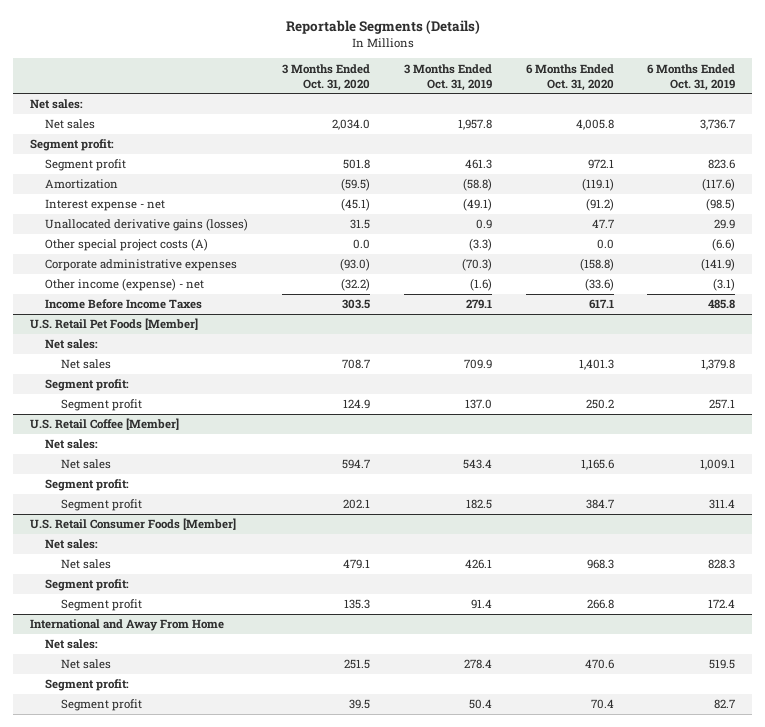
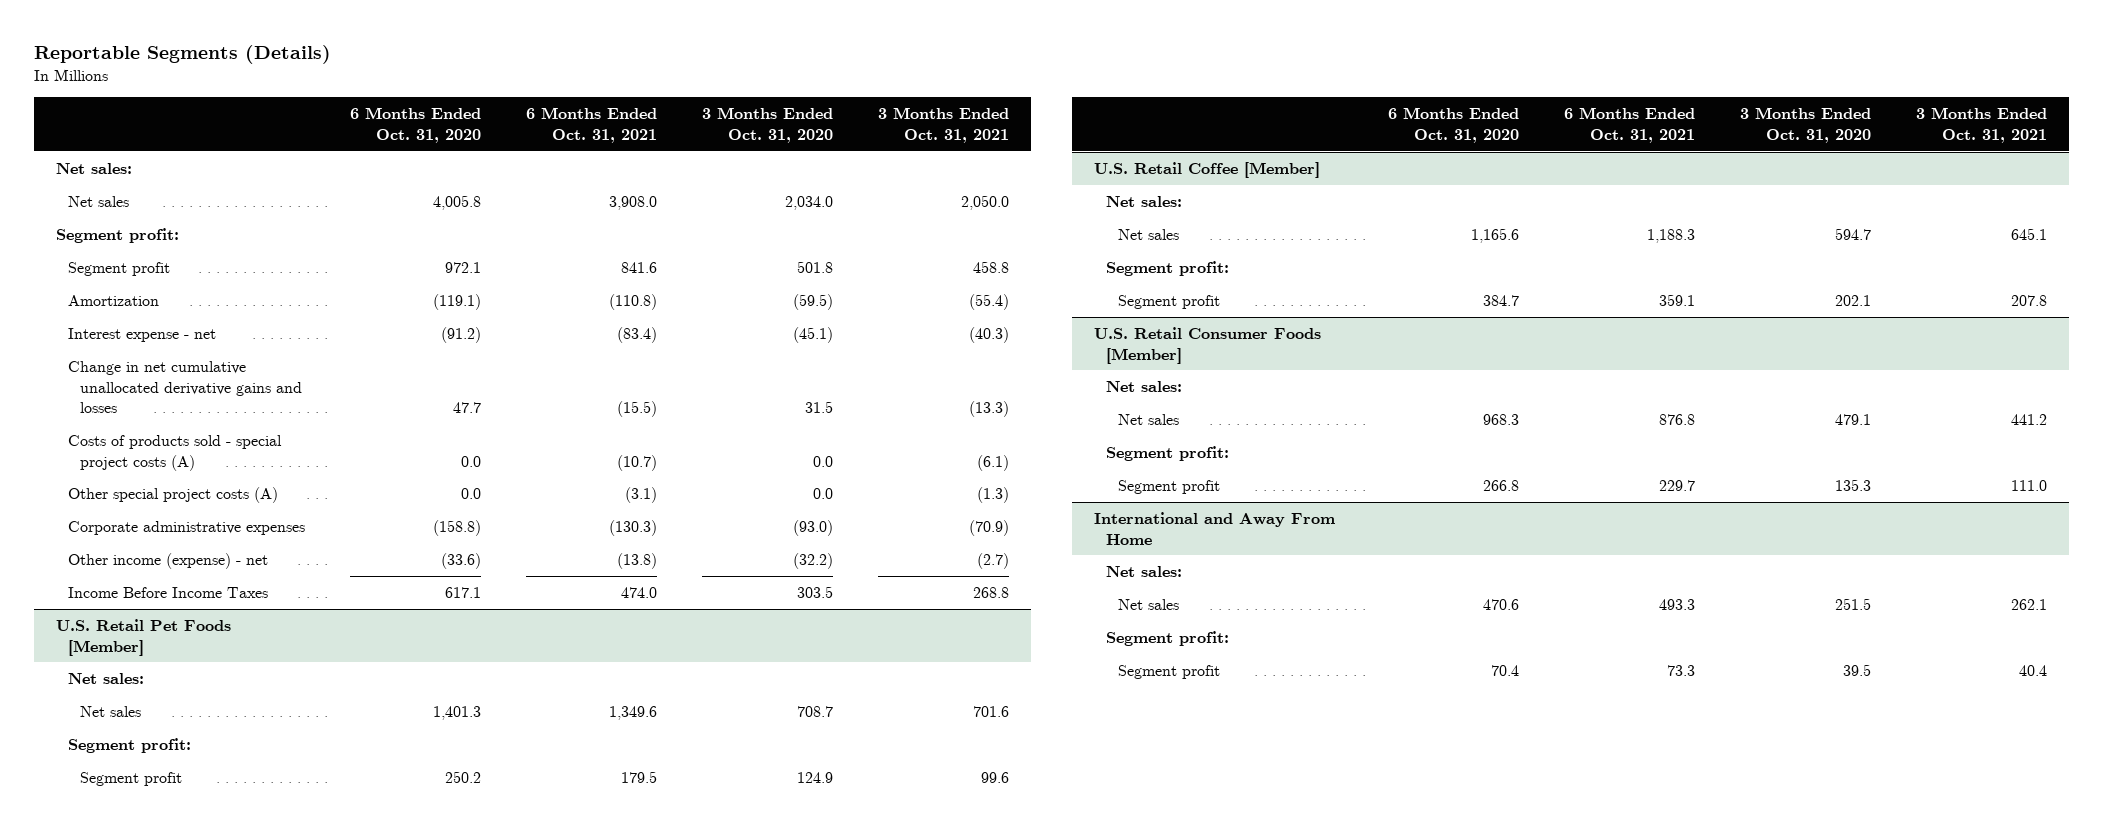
[403,63,492,91] 3 Months Ended Oct. 31, 2019 -> none
[647,63,736,91] 6 Months Ended Oct. 31, 2019 -> none
none -> [525,107,657,143] 6 Months Ended Oct. 31, 2021
none -> [877,107,1009,143] 3 Months Ended Oct. 31, 2021
[45,218,249,232] Unallocated derivative gains (losses) -> [68,360,302,414] Change in net cumulative unallocated derivative gains and losses
none -> [68,434,283,471] Costs of products sold - special project costs (A)

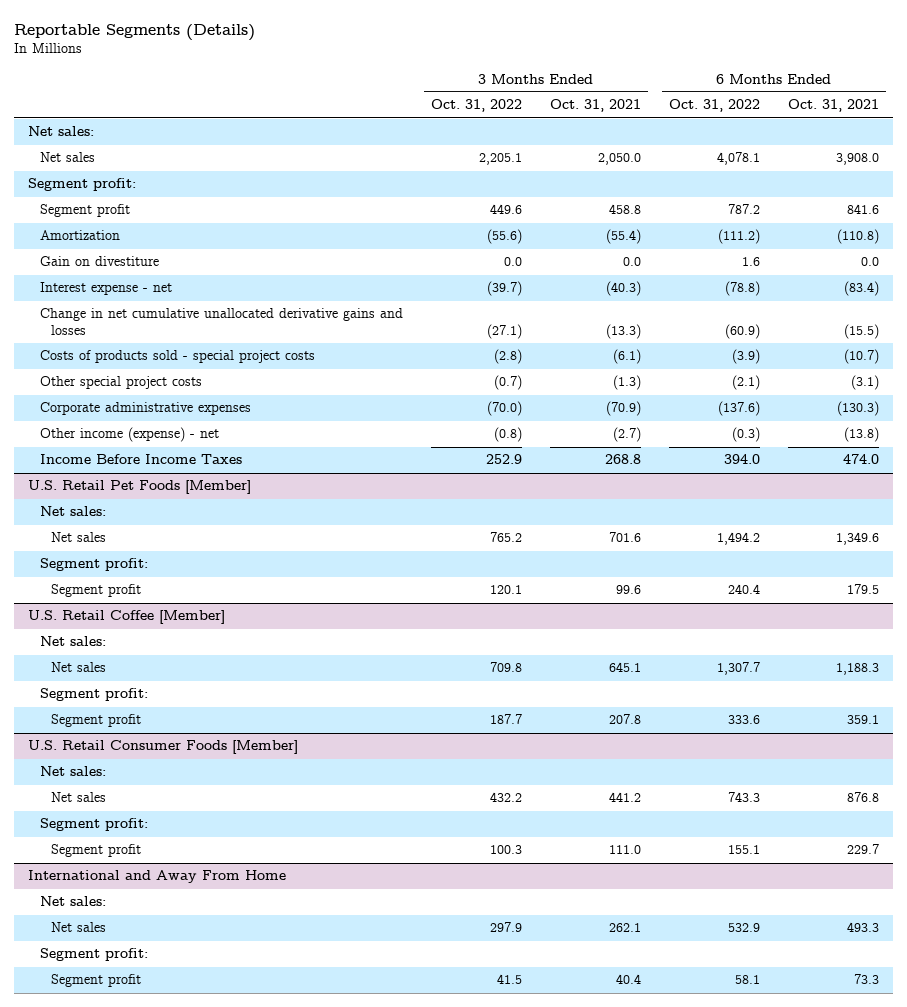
[350,107,482,143] 6 Months Ended Oct. 31, 2020 -> none
[701,107,833,143] 3 Months Ended Oct. 31, 2020 -> none
none -> [430,99,522,113] Oct. 31, 2022
none -> [668,99,760,113] Oct. 31, 2022
none -> [39,256,159,267] Gain on divestiture
[68,434,283,471] Costs of products sold - special project costs (A) -> [39,350,315,364] Costs of products sold - special project costs
[68,486,279,503] Other special project costs (A) -> [39,376,202,390] Other special project costs

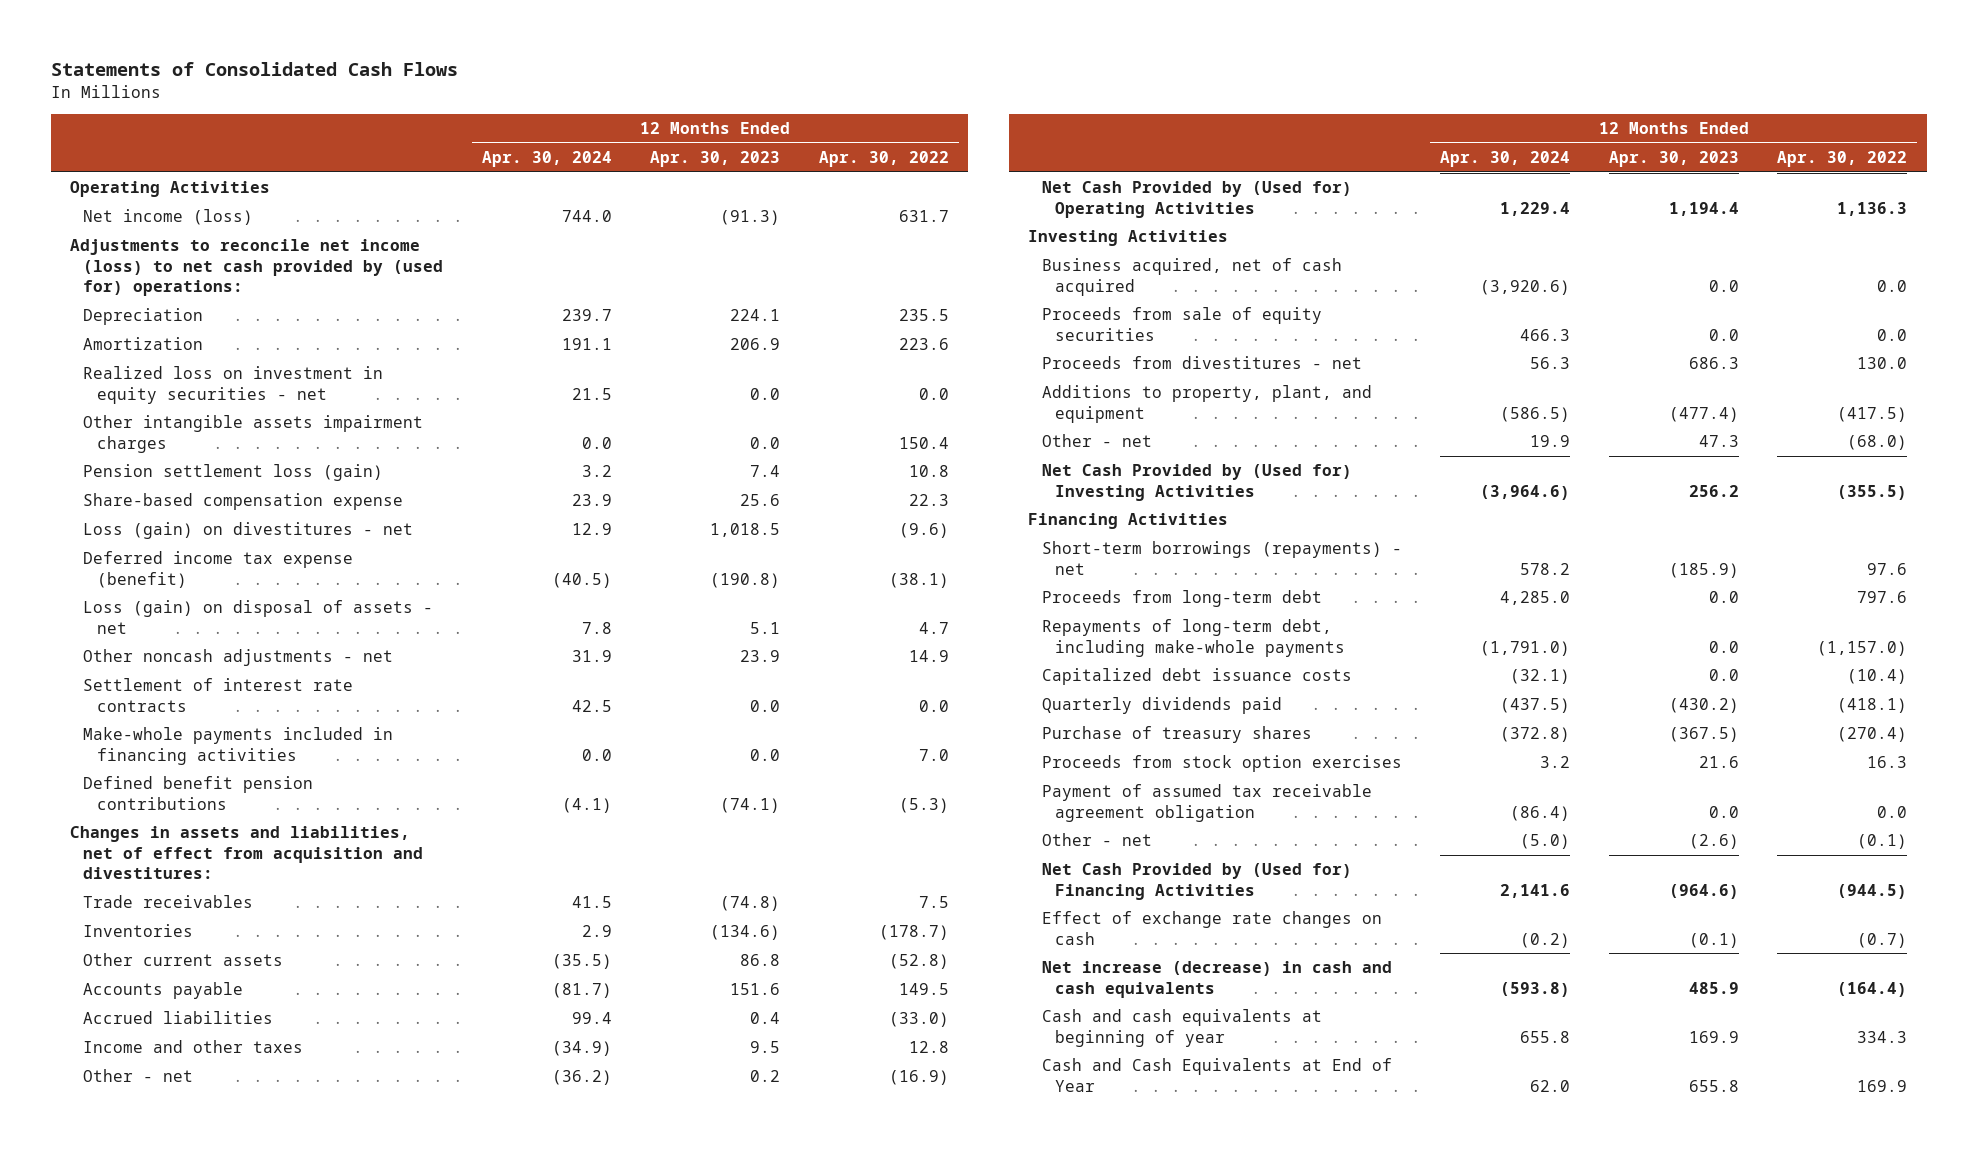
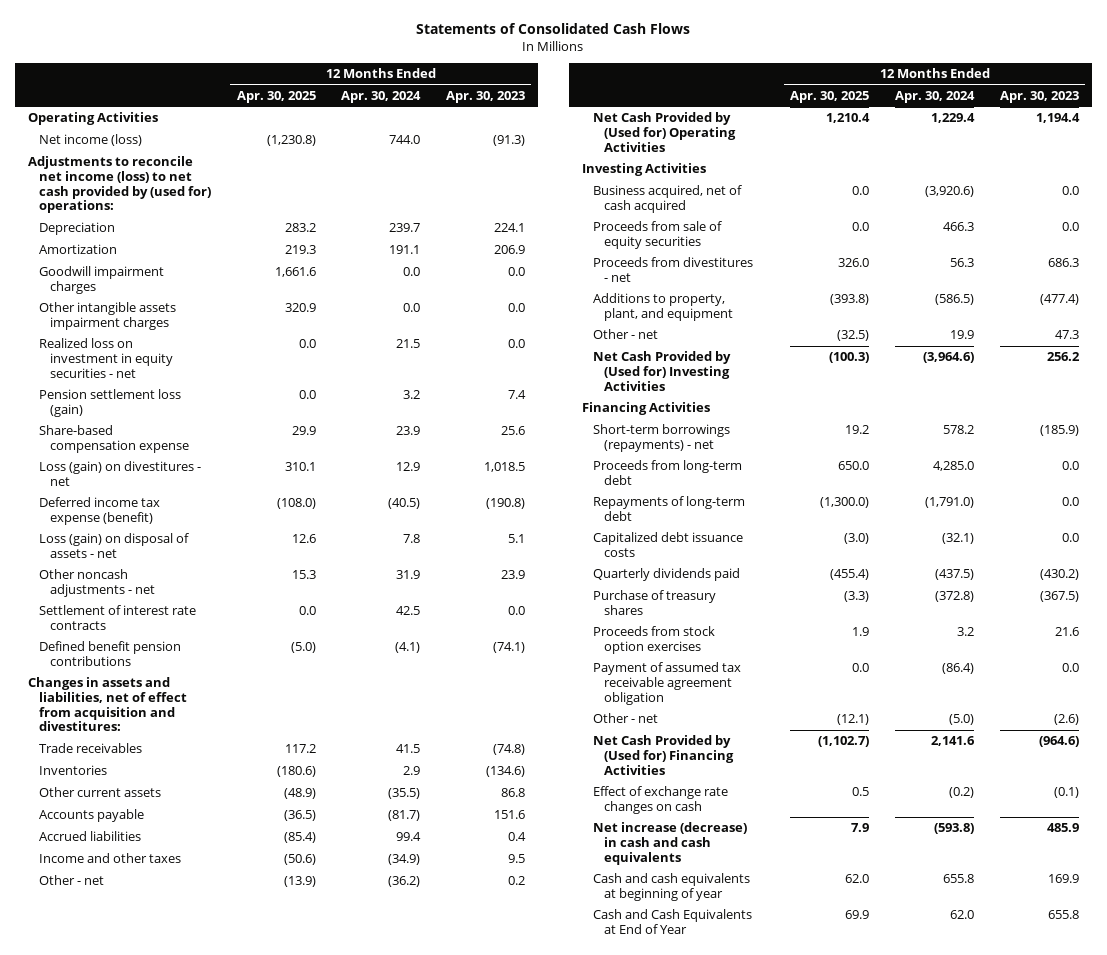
[819,151,950,168] Apr. 30, 2022 -> none
none -> [236,90,316,103] Apr. 30, 2025
none -> [38,266,164,294] Goodwill impairment charges
[83,366,384,404] Realized loss on investment in equity securities - net -> [38,338,173,378] Realized loss on investment in equity securities - net
[83,727,394,765] Make-whole payments included in financing activities -> none
[1041,619,1345,657] Repayments of long-term debt, including make-whole payments -> [592,496,745,521] Repayments of long-term debt

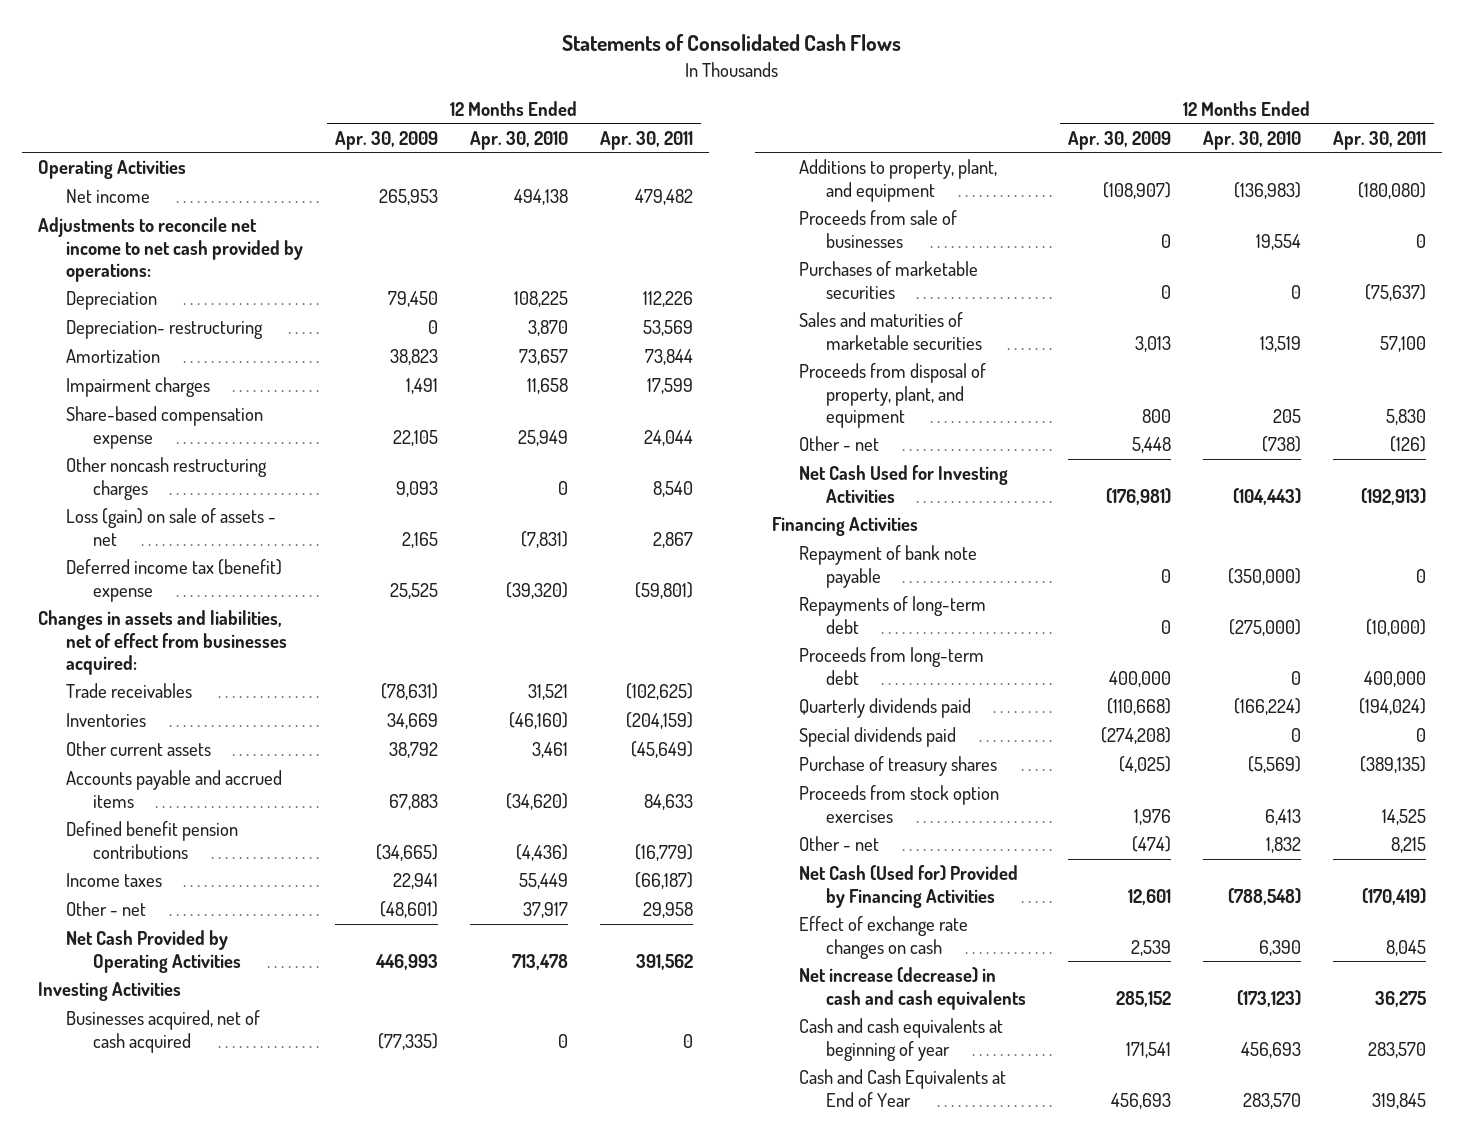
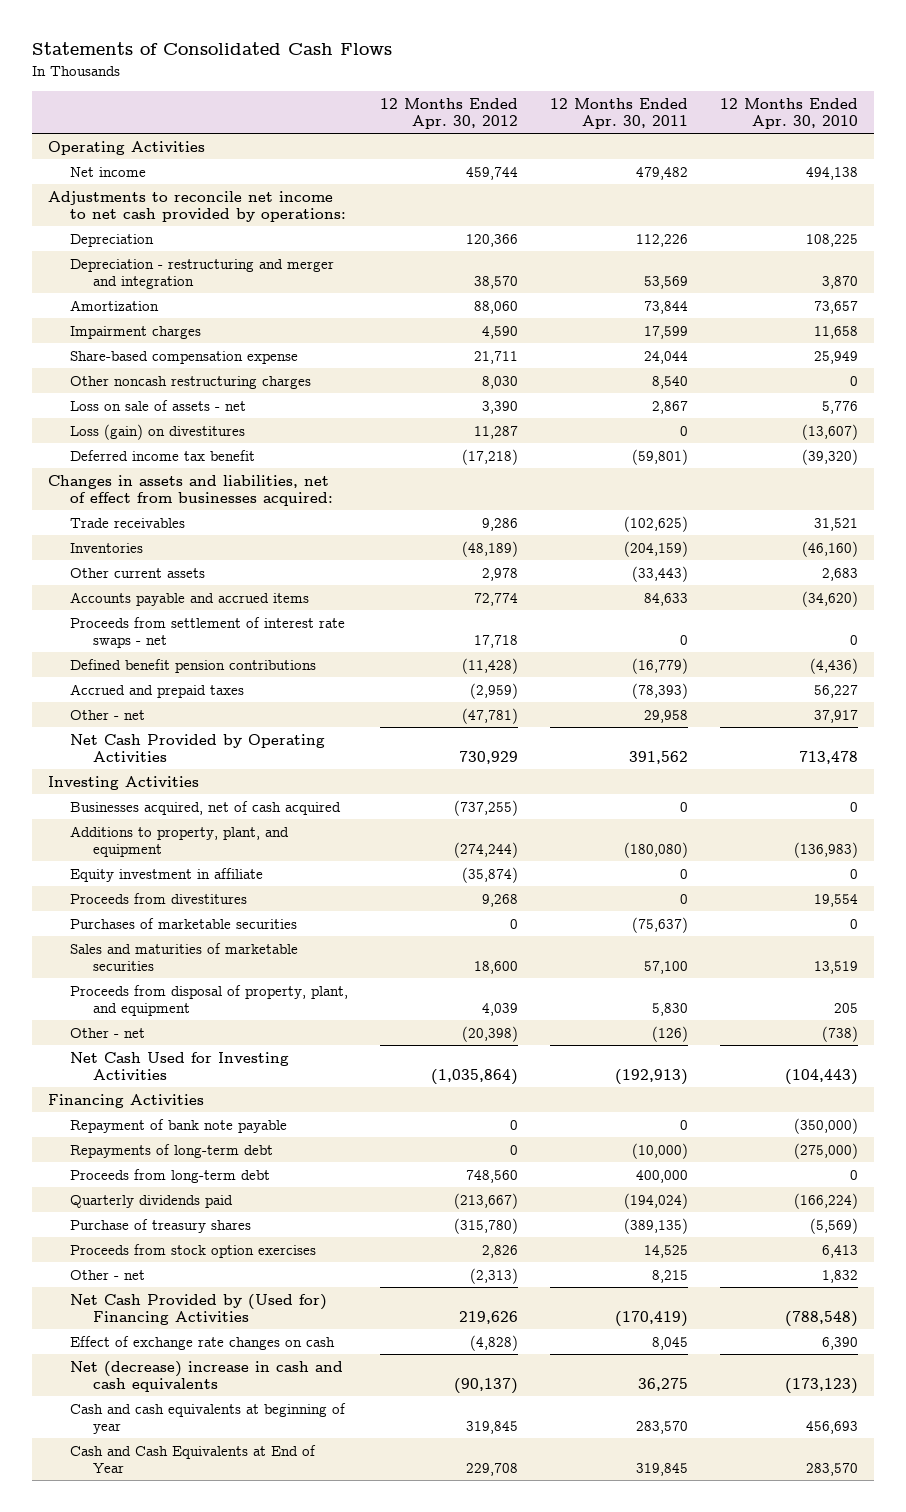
[334,130,438,150] Apr. 30, 2009 -> none
none -> [380,97,519,130] 12 Months Ended Apr. 30, 2012
[65,320,263,340] Depreciation- restructuring -> [70,258,335,290] Depreciation - restructuring and merger and integration
[65,508,276,546] Loss (gain) on sale of assets - net -> [70,399,247,411] Loss on sale of assets - net
[520,530,568,548] (7,831) -> [821,400,858,414] 5,776
none -> [70,423,246,440] Loss (gain) on divestitures
[65,559,282,602] Deferred income tax (benefit) expense -> [70,449,256,461] Deferred income tax benefit
[531,742,568,759] 3,461 -> [821,567,858,581] 2,683
[630,741,693,759] (45,649) -> [632,565,689,582] (33,443)
none -> [70,616,346,649] Proceeds from settlement of interest rate swaps - net
[65,873,162,888] Income taxes -> none
none -> [70,683,245,698] Accrued and prepaid taxes
none -> [70,867,264,882] Equity investment in affiliate
[798,210,957,248] Proceeds from sale of businesses -> [70,892,248,904] Proceeds from divestitures
[798,727,956,748] Special dividends paid -> none
[798,865,1018,908] Net Cash (Used for) Provided by Financing Activities -> [70,1293,328,1326] Net Cash Provided by (Used for) Financing Activities
[798,967,1026,1010] Net increase (decrease) in cash and cash equivalents -> [70,1360,344,1393] Net (decrease) increase in cash and cash equivalents

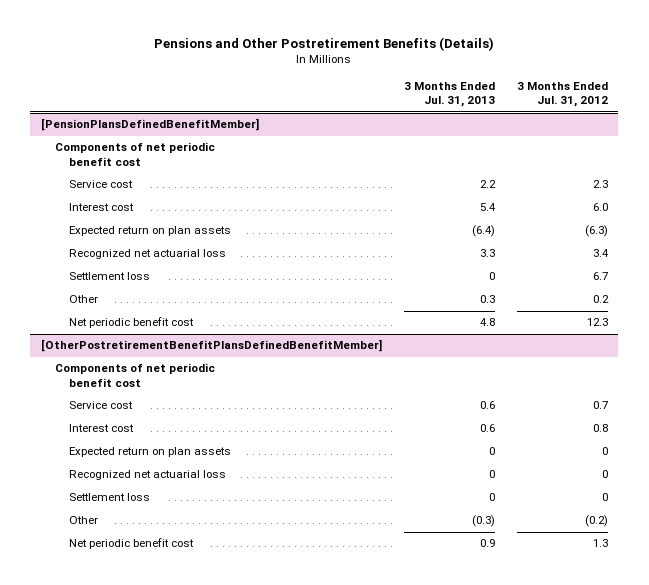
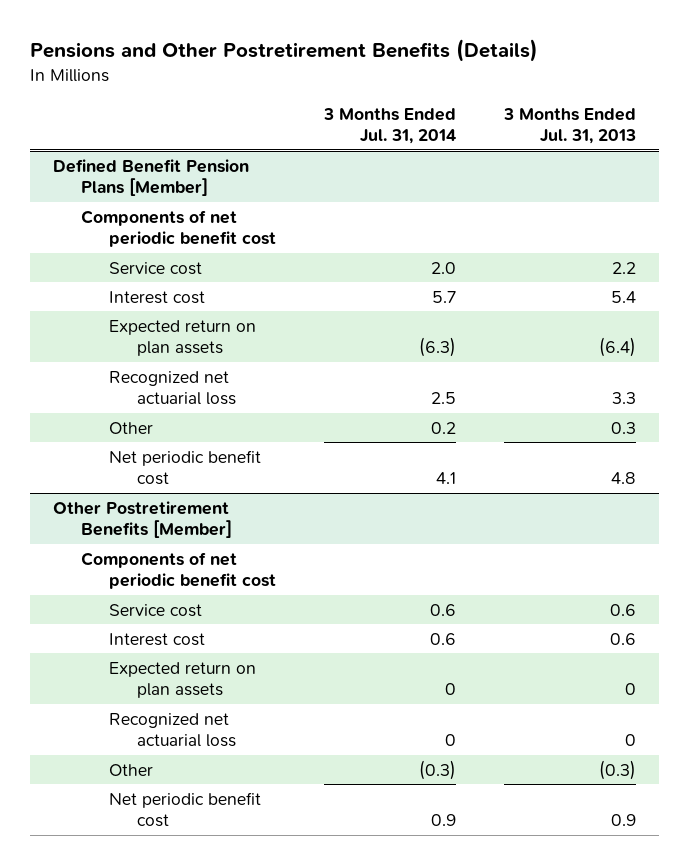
[516,82,608,108] 3 Months Ended Jul. 31, 2012 -> none
none -> [322,107,456,145] 3 Months Ended Jul. 31, 2014
[41,118,260,132] [PensionPlansDefinedBenefitMember] -> none
none -> [53,158,250,197] Defined Benefit Pension Plans [Member]
[68,272,150,281] Settlement loss -> none
[41,339,383,353] [OtherPostretirementBenefitPlansDefinedBenefitMember] -> none
none -> [53,500,233,539] Other Postretirement Benefits [Member]
[68,493,150,502] Settlement loss -> none

